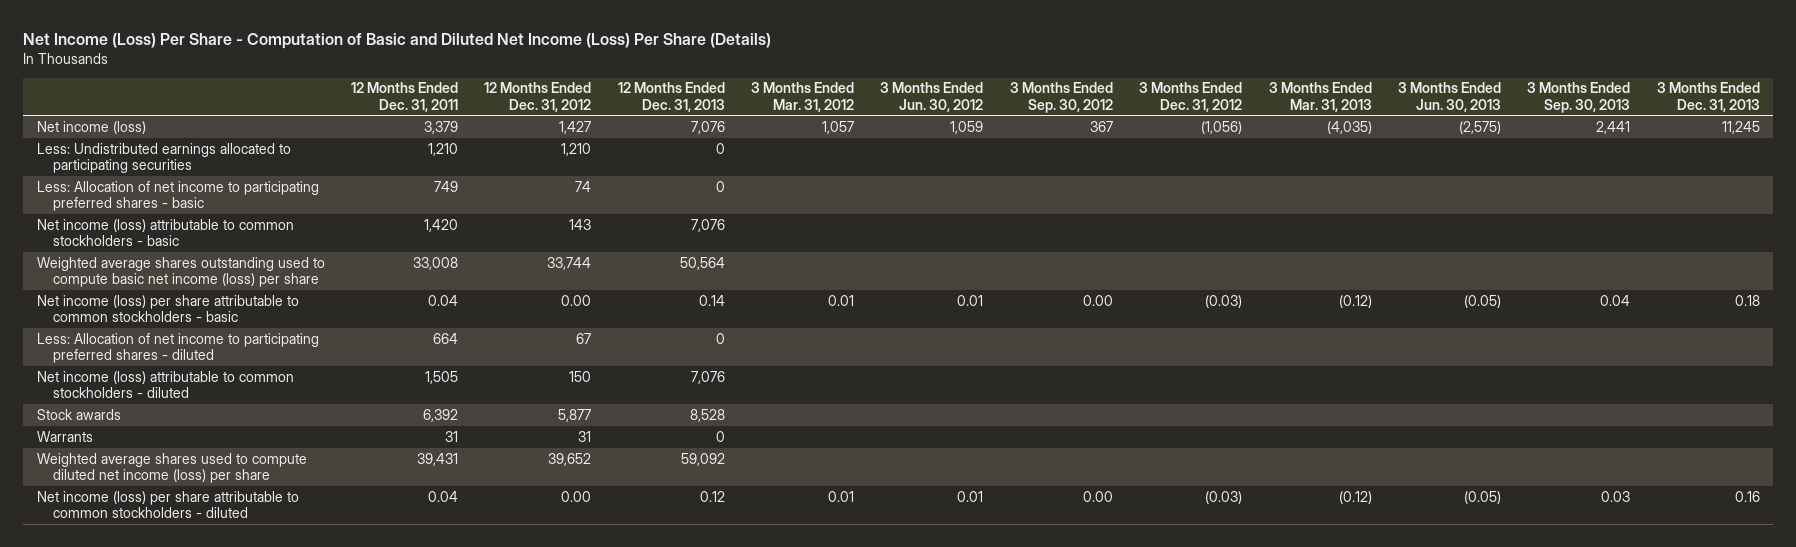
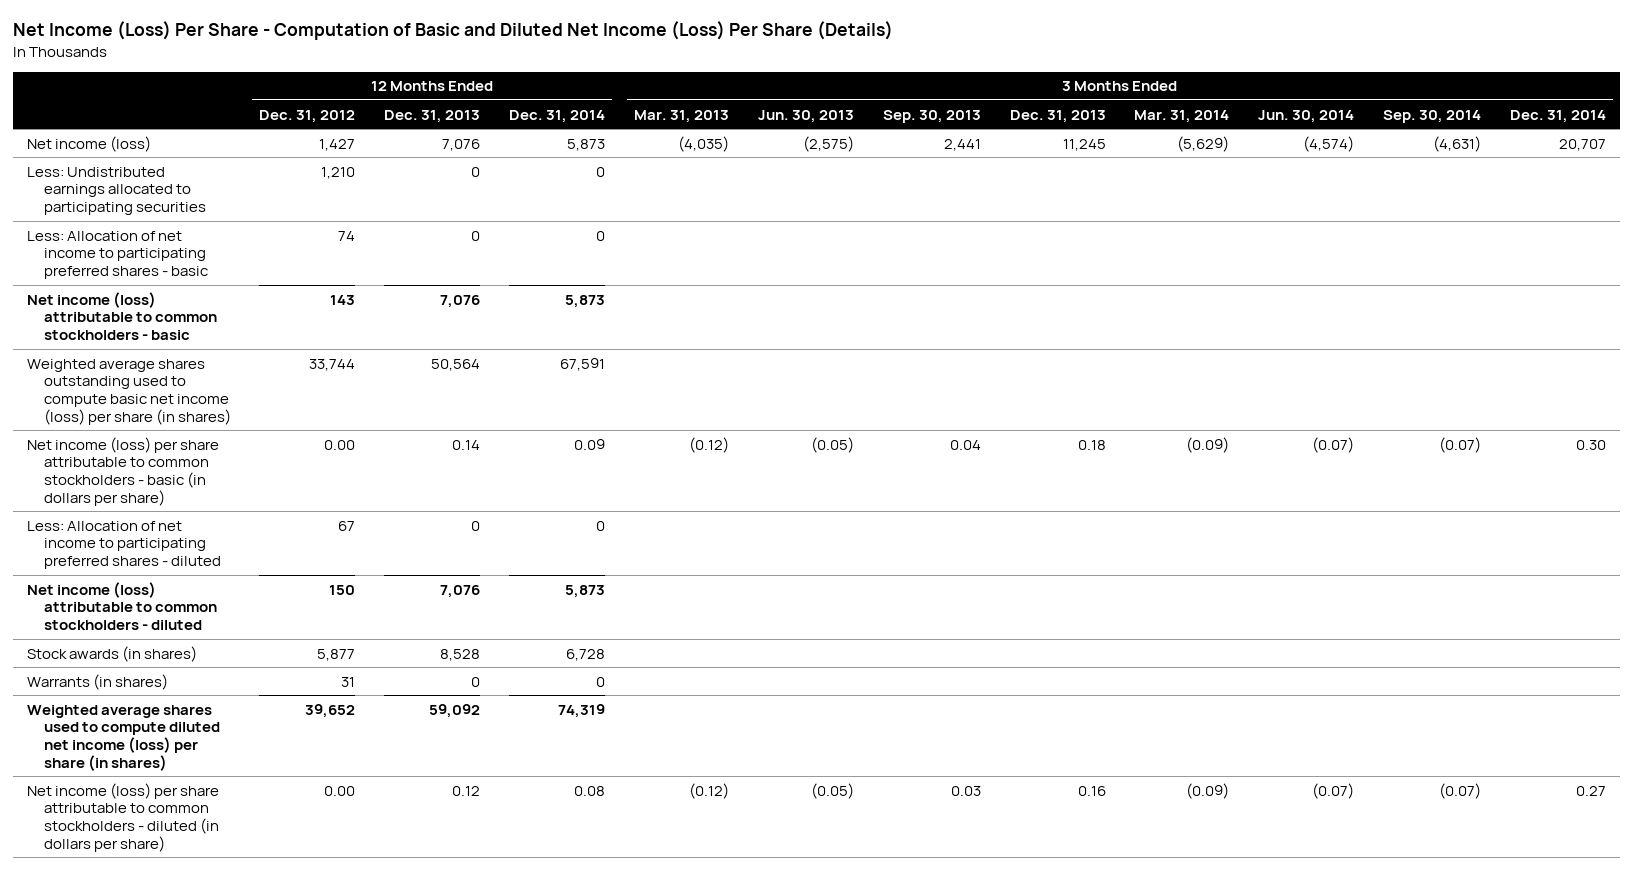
[350,82,458,112] 12 Months Ended Dec. 31, 2011 -> none
[751,82,855,112] 3 Months Ended Mar. 31, 2012 -> none
[880,82,984,112] 3 Months Ended Jun. 30, 2012 -> none
[1009,82,1113,113] 3 Months Ended Sep. 30, 2012 -> none
[1139,82,1243,112] 3 Months Ended Dec. 31, 2012 -> none
none -> [509,109,606,123] Dec. 31, 2014
none -> [1134,109,1230,123] Mar. 31, 2014
none -> [1258,109,1355,123] Jun. 30, 2014
none -> [1383,109,1482,123] Sep. 30, 2014
none -> [1510,109,1607,123] Dec. 31, 2014
[36,256,325,288] Weighted average shares outstanding used to compute basic net income (loss) per share -> [27,358,231,425] Weighted average shares outstanding used to compute basic net income (loss) per share (in shares)
[36,294,299,323] Net income (loss) per share attributable to common stockholders - basic -> [27,436,220,506] Net income (loss) per share attributable to common stockholders - basic (in dollars per share)
[36,408,121,420] Stock awards -> [27,645,198,662] Stock awards (in shares)
[36,430,93,442] Warrants -> [27,673,169,690] Warrants (in shares)
[36,452,307,484] Weighted average shares used to compute diluted net income (loss) per share -> [27,704,220,771] Weighted average shares used to compute diluted net income (loss) per share (in shares)
[36,490,299,519] Net income (loss) per share attributable to common stockholders - diluted -> [27,782,220,852] Net income (loss) per share attributable to common stockholders - diluted (in dollars per share)

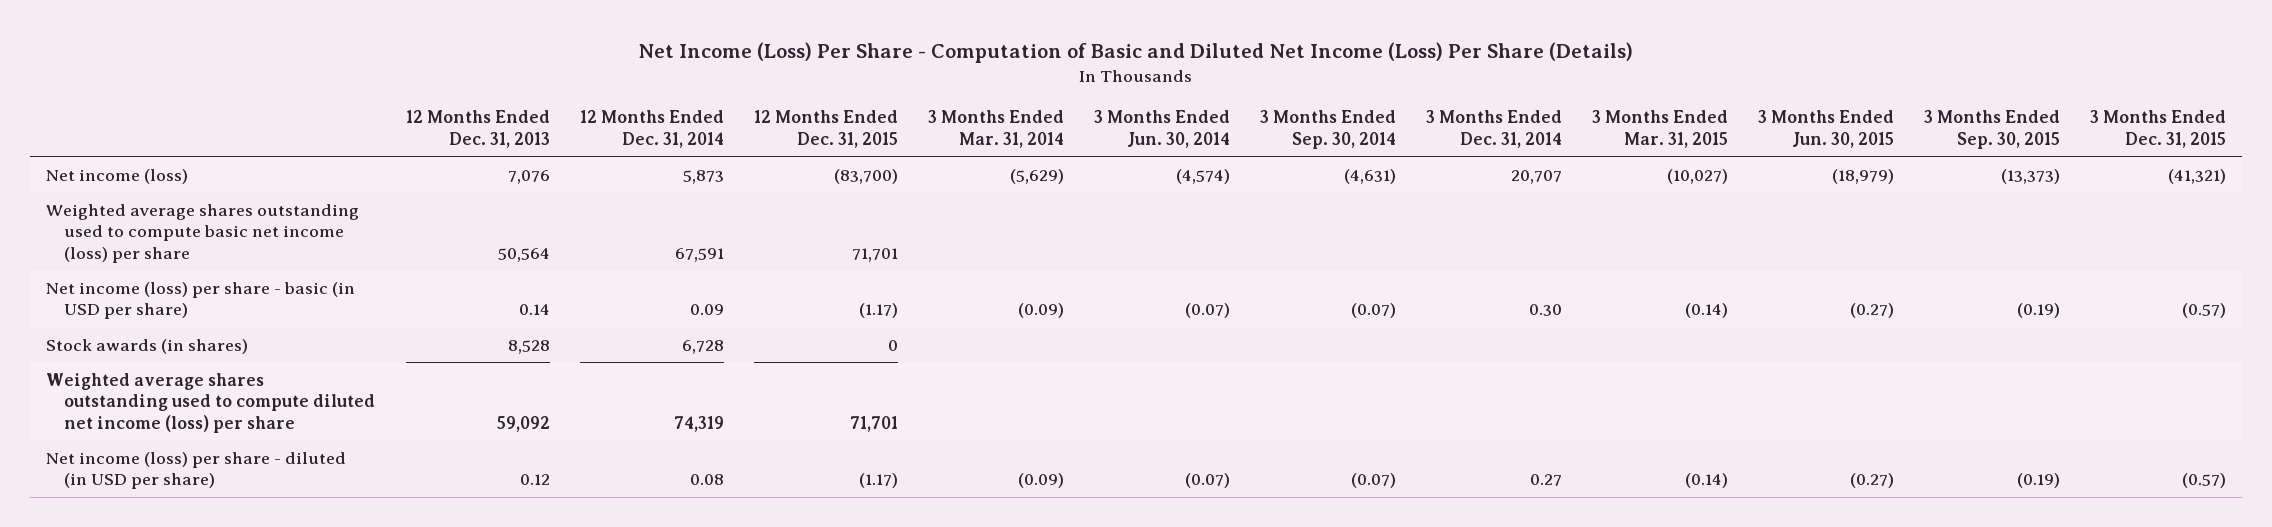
[259,109,356,123] Dec. 31, 2012 -> none
[634,109,730,123] Mar. 31, 2013 -> none
[757,109,854,123] Jun. 30, 2013 -> none
[882,109,981,123] Sep. 30, 2013 -> none
[1009,109,1106,123] Dec. 31, 2013 -> none
none -> [753,110,898,148] 12 Months Ended Dec. 31, 2015
none -> [1592,110,1729,148] 3 Months Ended Mar. 31, 2015
none -> [1758,110,1895,148] 3 Months Ended Jun. 30, 2015
none -> [1924,110,2061,149] 3 Months Ended Sep. 30, 2015
none -> [2090,110,2227,148] 3 Months Ended Dec. 31, 2015
[27,166,206,215] Less: Undistributed earnings allocated to participating securities -> none
[27,230,208,279] Less: Allocation of net income to participating preferred shares - basic -> none
[27,291,217,340] Net income (loss) attributable to common stockholders - basic -> none
[27,520,221,569] Less: Allocation of net income to participating preferred shares - diluted -> none
[27,581,217,630] Net income (loss) attributable to common stockholders - diluted -> none
[27,358,231,425] Weighted average shares outstanding used to compute basic net income (loss) per share (in shares) -> [45,203,359,263] Weighted average shares outstanding used to compute basic net income (loss) per share
[27,436,220,506] Net income (loss) per share attributable to common stockholders - basic (in dollars per share) -> [45,281,355,320] Net income (loss) per share - basic (in USD per share)
[27,673,169,690] Warrants (in shares) -> none
[27,704,220,771] Weighted average shares used to compute diluted net income (loss) per share (in shares) -> [45,372,376,433] Weighted average shares outstanding used to compute diluted net income (loss) per share
[27,782,220,852] Net income (loss) per share attributable to common stockholders - diluted (in dollars per share) -> [45,451,346,490] Net income (loss) per share - diluted (in USD per share)

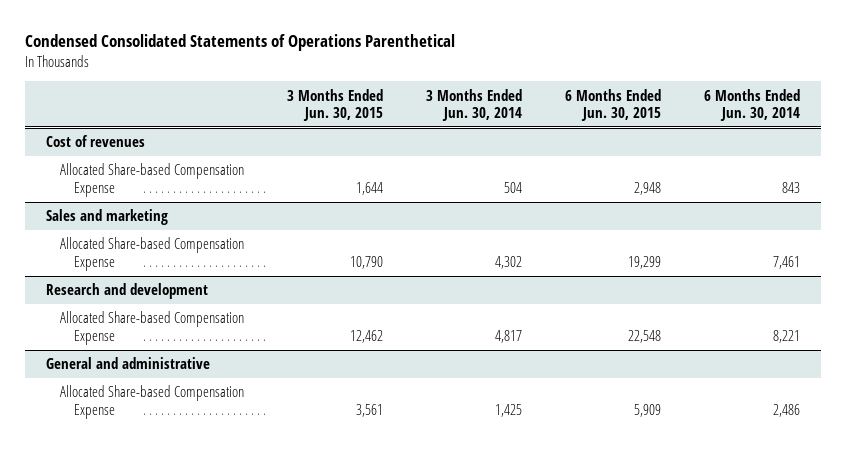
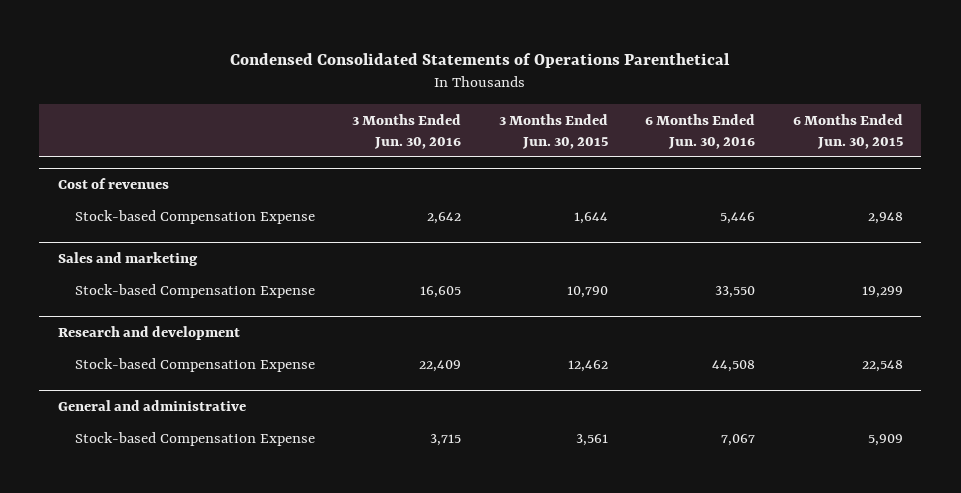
[426,88,523,121] 3 Months Ended Jun. 30, 2014 -> none
[703,88,800,121] 6 Months Ended Jun. 30, 2014 -> none
none -> [352,113,462,149] 3 Months Ended Jun. 30, 2016
none -> [645,113,756,149] 6 Months Ended Jun. 30, 2016
[60,163,245,197] Allocated Share-based Compensation Expense -> [74,209,315,224] Stock-based Compensation Expense
[60,237,245,271] Allocated Share-based Compensation Expense -> [74,283,315,298] Stock-based Compensation Expense
[60,311,245,345] Allocated Share-based Compensation Expense -> [74,357,315,372] Stock-based Compensation Expense
[60,385,245,419] Allocated Share-based Compensation Expense -> [74,431,315,446] Stock-based Compensation Expense

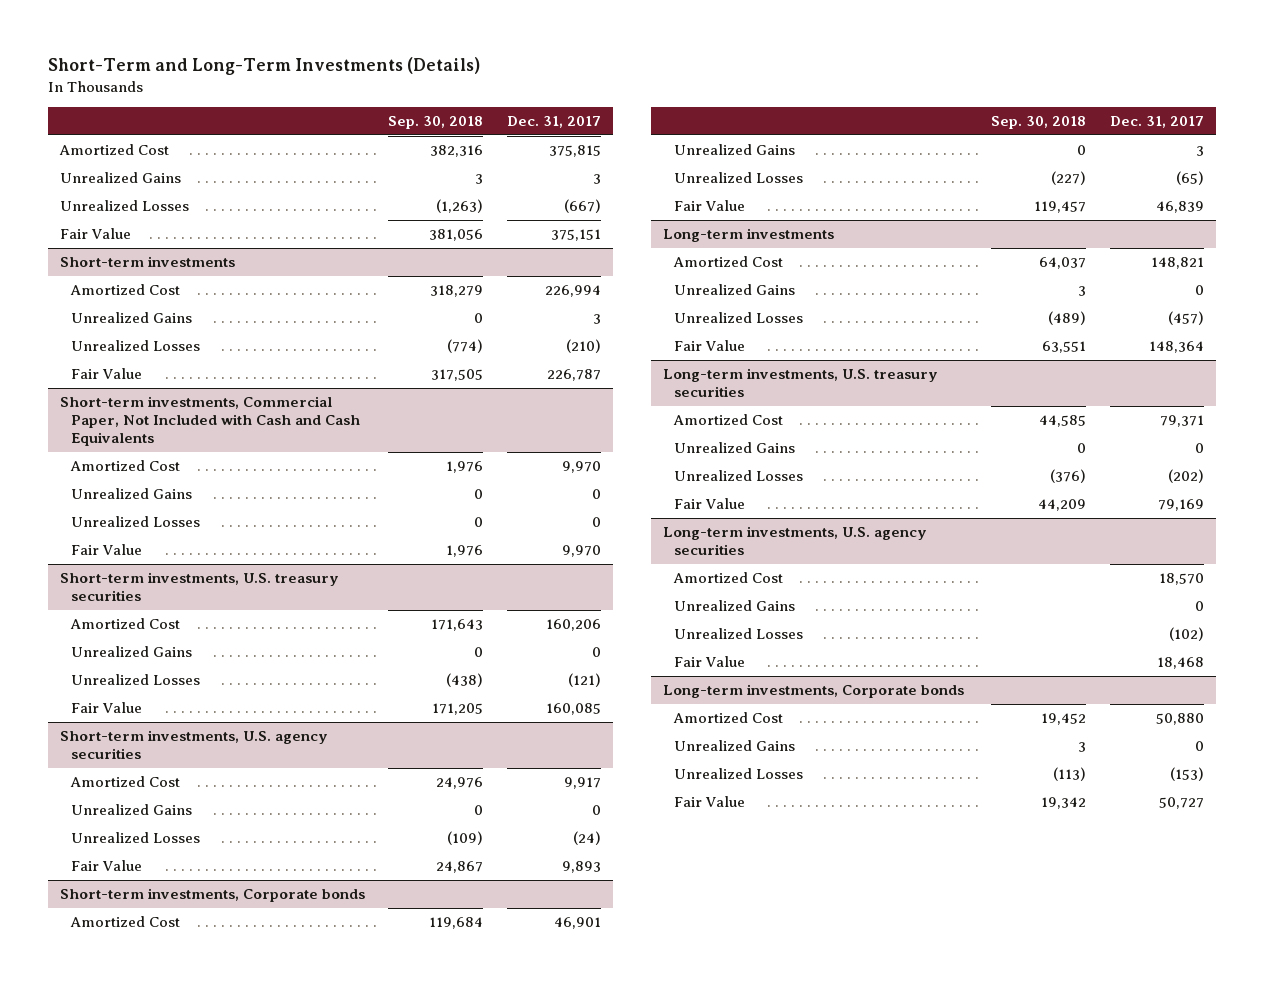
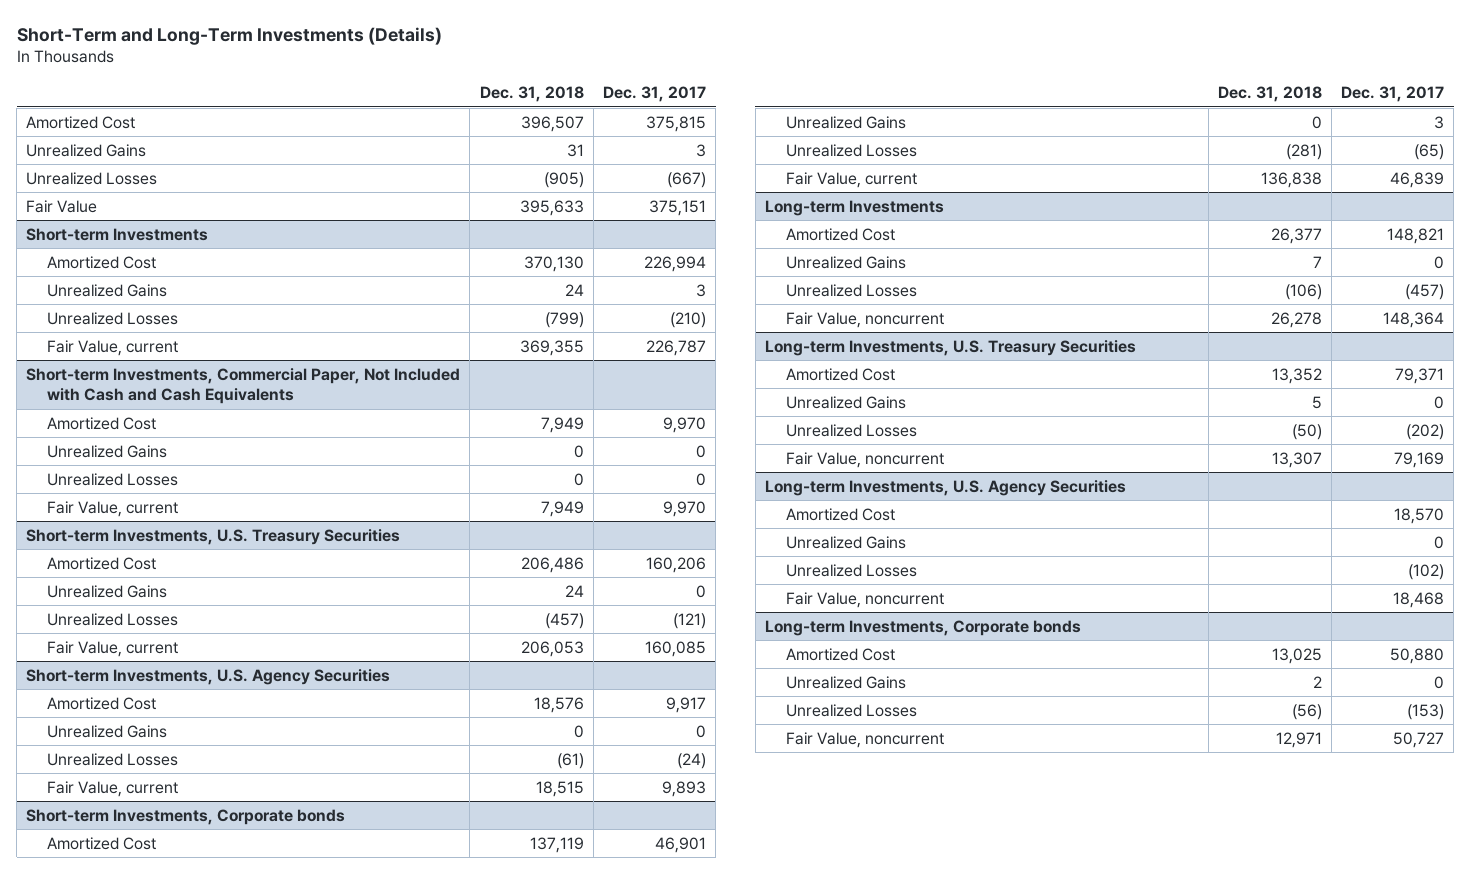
[388,116,484,130] Sep. 30, 2018 -> none
none -> [479,86,584,103] Dec. 31, 2018
[59,256,235,268] Short-term investments -> [26,227,209,241] Short-term Investments
[70,368,142,380] Fair Value -> [47,339,179,356] Fair Value, current
[59,396,360,447] Short-term investments, Commercial Paper, Not Included with Cash and Cash Equivalents -> [26,367,461,405] Short-term Investments, Commercial Paper, Not Included with Cash and Cash Equivalents
[70,544,142,556] Fair Value -> [47,500,179,517] Fair Value, current
[59,572,339,602] Short-term investments, U.S. treasury securities -> [26,528,401,545] Short-term Investments, U.S. Treasury Securities
[70,702,142,714] Fair Value -> [47,640,179,657] Fair Value, current
[59,730,328,760] Short-term investments, U.S. agency securities -> [26,668,391,685] Short-term Investments, U.S. Agency Securities
[70,860,142,872] Fair Value -> [47,780,179,797] Fair Value, current
[59,888,365,903] Short-term investments, Corporate bonds -> [26,808,346,825] Short-term Investments, Corporate bonds
[673,200,745,212] Fair Value -> [785,171,917,188] Fair Value, current
[662,228,834,243] Long-term investments -> [764,199,944,216] Long-term Investments
[673,340,745,352] Fair Value -> [785,311,944,328] Fair Value, noncurrent
[662,368,938,398] Long-term investments, U.S. treasury securities -> [764,339,1136,356] Long-term Investments, U.S. Treasury Securities
[673,498,745,510] Fair Value -> [785,451,944,468] Fair Value, noncurrent
[662,526,927,556] Long-term investments, U.S. agency securities -> [764,479,1126,496] Long-term Investments, U.S. Agency Securities
[673,656,745,668] Fair Value -> [785,591,944,608] Fair Value, noncurrent
[662,684,964,699] Long-term investments, Corporate bonds -> [764,619,1081,636] Long-term Investments, Corporate bonds
[673,796,745,808] Fair Value -> [785,731,944,748] Fair Value, noncurrent

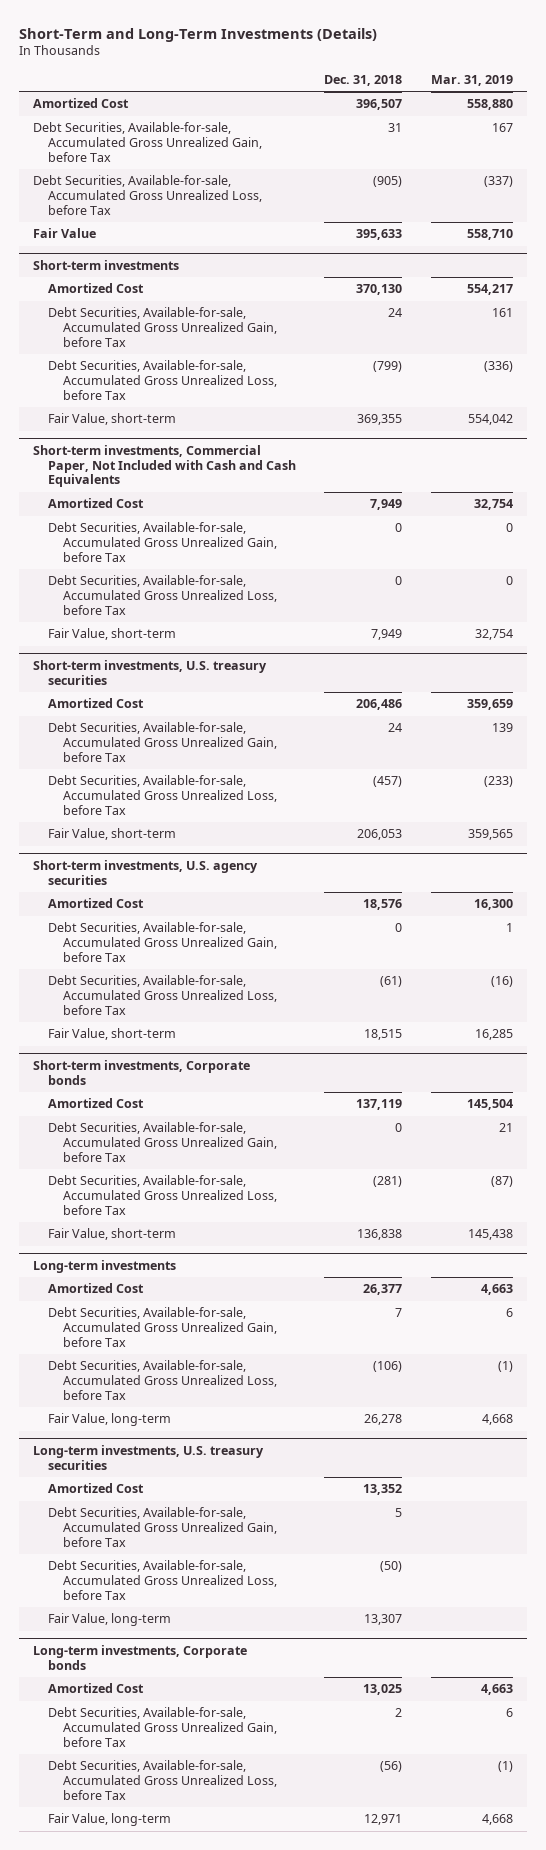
[602,86,706,103] Dec. 31, 2017 -> none
none -> [430,75,513,87] Mar. 31, 2019
[26,143,147,157] Unrealized Gains -> [33,122,262,163] Debt Securities, Available-for-sale, Accumulated Gross Unrealized Gain, before Tax
[26,171,158,185] Unrealized Losses -> [33,175,262,216] Debt Securities, Available-for-sale, Accumulated Gross Unrealized Loss, before Tax
[26,227,209,241] Short-term Investments -> [33,259,180,270] Short-term investments
[47,283,168,297] Unrealized Gains -> [47,307,277,348] Debt Securities, Available-for-sale, Accumulated Gross Unrealized Gain, before Tax
[47,311,179,325] Unrealized Losses -> [47,360,277,401] Debt Securities, Available-for-sale, Accumulated Gross Unrealized Loss, before Tax
[47,339,179,356] Fair Value, current -> [47,413,176,426] Fair Value, short-term
[26,367,461,405] Short-term Investments, Commercial Paper, Not Included with Cash and Cash Equivalents -> [33,444,296,488] Short-term investments, Commercial Paper, Not Included with Cash and Cash Equivalents
[47,444,168,458] Unrealized Gains -> [47,522,277,563] Debt Securities, Available-for-sale, Accumulated Gross Unrealized Gain, before Tax
[47,472,179,486] Unrealized Losses -> [47,575,277,616] Debt Securities, Available-for-sale, Accumulated Gross Unrealized Loss, before Tax
[47,500,179,517] Fair Value, current -> [47,628,176,641] Fair Value, short-term
[26,528,401,545] Short-term Investments, U.S. Treasury Securities -> [33,659,268,685] Short-term investments, U.S. treasury securities
[47,584,168,598] Unrealized Gains -> [47,722,277,763] Debt Securities, Available-for-sale, Accumulated Gross Unrealized Gain, before Tax
[47,612,179,626] Unrealized Losses -> [47,775,277,816] Debt Securities, Available-for-sale, Accumulated Gross Unrealized Loss, before Tax
[47,640,179,657] Fair Value, current -> [47,828,176,841] Fair Value, short-term
[26,668,391,685] Short-term Investments, U.S. Agency Securities -> [33,859,259,885] Short-term investments, U.S. agency securities
[47,724,168,738] Unrealized Gains -> [47,922,277,963] Debt Securities, Available-for-sale, Accumulated Gross Unrealized Gain, before Tax
[47,752,179,766] Unrealized Losses -> [47,975,277,1016] Debt Securities, Available-for-sale, Accumulated Gross Unrealized Loss, before Tax
[47,780,179,797] Fair Value, current -> [47,1028,176,1041] Fair Value, short-term
[26,808,346,825] Short-term Investments, Corporate bonds -> [33,1059,251,1085] Short-term investments, Corporate bonds
[785,115,906,129] Unrealized Gains -> [47,1122,277,1163] Debt Securities, Available-for-sale, Accumulated Gross Unrealized Gain, before Tax
[785,143,917,157] Unrealized Losses -> [47,1175,277,1216] Debt Securities, Available-for-sale, Accumulated Gross Unrealized Loss, before Tax
[785,171,917,188] Fair Value, current -> [47,1228,176,1241] Fair Value, short-term
[764,199,944,216] Long-term Investments -> [33,1259,177,1273] Long-term investments
[785,255,906,269] Unrealized Gains -> [47,1307,277,1348] Debt Securities, Available-for-sale, Accumulated Gross Unrealized Gain, before Tax
[785,283,917,297] Unrealized Losses -> [47,1360,277,1401] Debt Securities, Available-for-sale, Accumulated Gross Unrealized Loss, before Tax
[785,311,944,328] Fair Value, noncurrent -> [47,1413,171,1427] Fair Value, long-term
[764,339,1136,356] Long-term Investments, U.S. Treasury Securities -> [33,1444,265,1470] Long-term investments, U.S. treasury securities
[764,479,1126,496] Long-term Investments, U.S. Agency Securities -> none
[785,507,895,521] Amortized Cost -> none
[785,535,906,549] Unrealized Gains -> none
[785,563,917,577] Unrealized Losses -> none
[785,591,944,608] Fair Value, noncurrent -> none
[785,395,906,409] Unrealized Gains -> [47,1507,277,1548] Debt Securities, Available-for-sale, Accumulated Gross Unrealized Gain, before Tax
[785,423,917,437] Unrealized Losses -> [47,1560,277,1601] Debt Securities, Available-for-sale, Accumulated Gross Unrealized Loss, before Tax
[785,451,944,468] Fair Value, noncurrent -> [47,1613,171,1627] Fair Value, long-term
[764,619,1081,636] Long-term Investments, Corporate bonds -> [33,1644,248,1670] Long-term investments, Corporate bonds
[785,675,906,689] Unrealized Gains -> [47,1707,277,1748] Debt Securities, Available-for-sale, Accumulated Gross Unrealized Gain, before Tax
[785,703,917,717] Unrealized Losses -> [47,1760,277,1801] Debt Securities, Available-for-sale, Accumulated Gross Unrealized Loss, before Tax
[785,731,944,748] Fair Value, noncurrent -> [47,1813,171,1827] Fair Value, long-term

